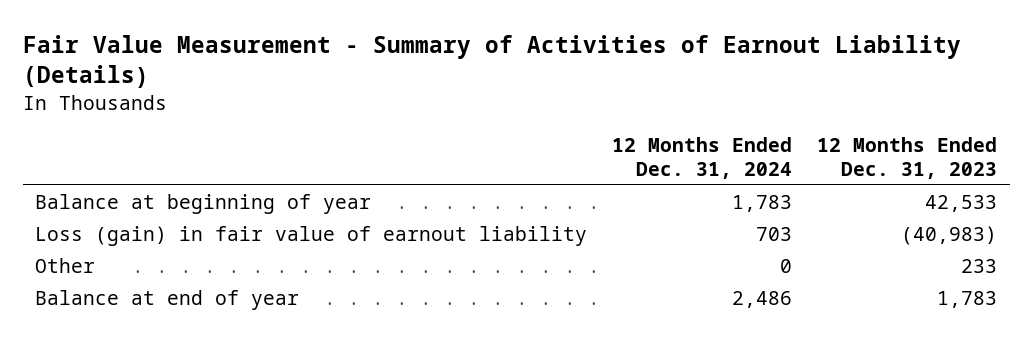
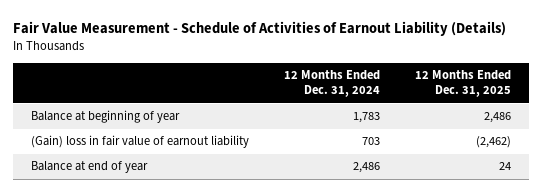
[22,35,961,89] Fair Value Measurement - Summary of Activities of Earnout Liability (Details) -> [13,20,507,36] Fair Value Measurement - Schedule of Activities of Earnout Liability (Details)
[817,137,998,179] 12 Months Ended Dec. 31, 2023 -> none
none -> [415,70,512,98] 12 Months Ended Dec. 31, 2025
[35,257,96,273] Other -> none
[35,225,588,246] Loss (gain) in fair value of earnout liability -> [30,135,249,149] (Gain) loss in fair value of earnout liability

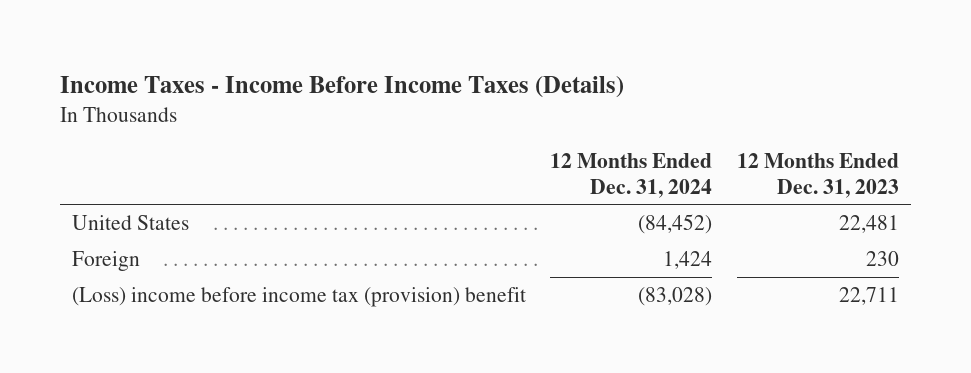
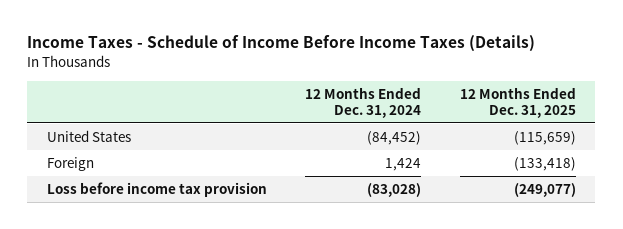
[59,75,624,98] Income Taxes - Income Before Income Taxes (Details) -> [27,35,536,53] Income Taxes - Schedule of Income Before Income Taxes (Details)
[737,152,900,198] 12 Months Ended Dec. 31, 2023 -> none
none -> [460,86,577,118] 12 Months Ended Dec. 31, 2025
[71,286,526,307] (Loss) income before income tax (provision) benefit -> [46,182,267,198] Loss before income tax provision

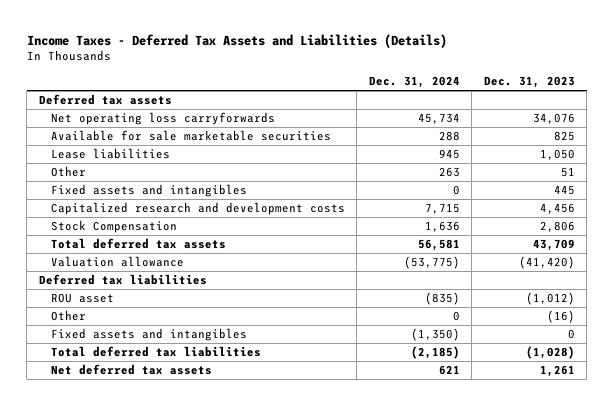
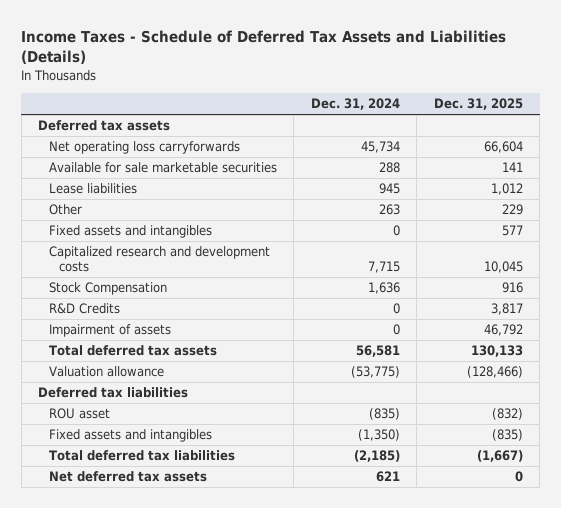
[26,33,447,48] Income Taxes - Deferred Tax Assets and Liabilities (Details) -> [21,29,507,65] Income Taxes - Schedule of Deferred Tax Assets and Liabilities (Details)
[483,75,575,88] Dec. 31, 2023 -> none
none -> [433,98,523,111] Dec. 31, 2025
none -> [48,303,120,315] R&D Credits
none -> [48,324,171,338] Impairment of assets
[50,310,86,322] Other -> none

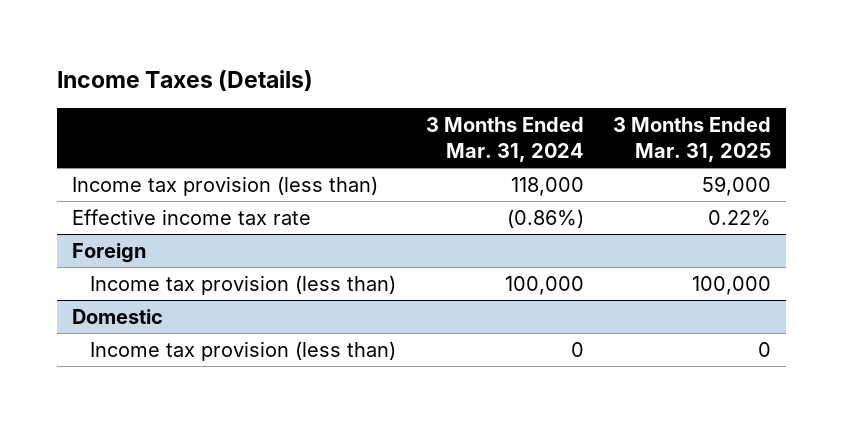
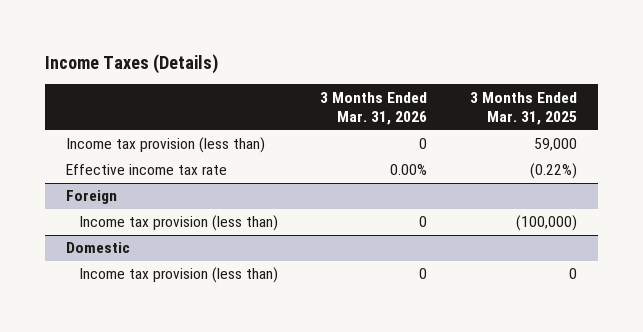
[425,117,584,163] 3 Months Ended Mar. 31, 2024 -> none
none -> [320,91,428,126] 3 Months Ended Mar. 31, 2026
[708,209,772,226] 0.22% -> [529,163,577,180] (0.22%)
[692,275,772,295] 100,000 -> [515,215,577,232] (100,000)

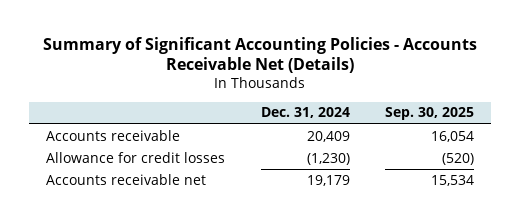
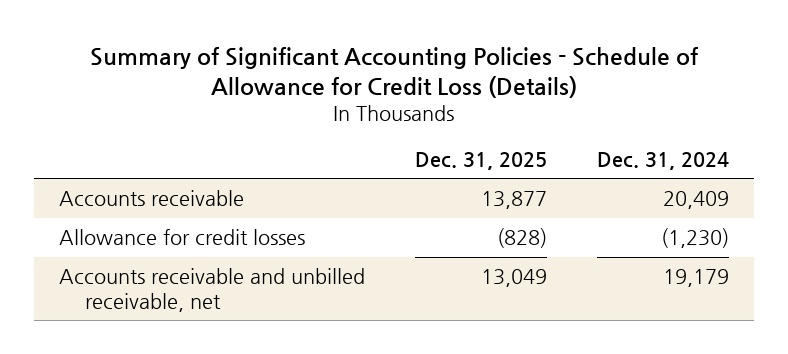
[43,36,478,74] Summary of Significant Accounting Policies - Accounts Receivable Net (Details) -> [89,46,699,98] Summary of Significant Accounting Policies - Schedule of Allowance for Credit Loss (Details)
[384,107,474,121] Sep. 30, 2025 -> none
none -> [414,151,547,170] Dec. 31, 2025
[46,173,207,185] Accounts receivable net -> [58,268,365,312] Accounts receivable and unbilled receivable, net

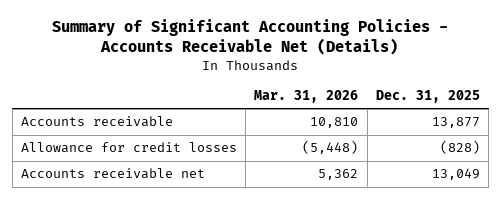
[89,46,699,98] Summary of Significant Accounting Policies - Schedule of Allowance for Credit Loss (Details) -> [52,19,449,56] Summary of Significant Accounting Policies - Accounts Receivable Net (Details)
[597,151,730,170] Dec. 31, 2024 -> none
none -> [254,90,359,104] Mar. 31, 2026
[58,268,365,312] Accounts receivable and unbilled receivable, net -> [20,168,205,180] Accounts receivable net

